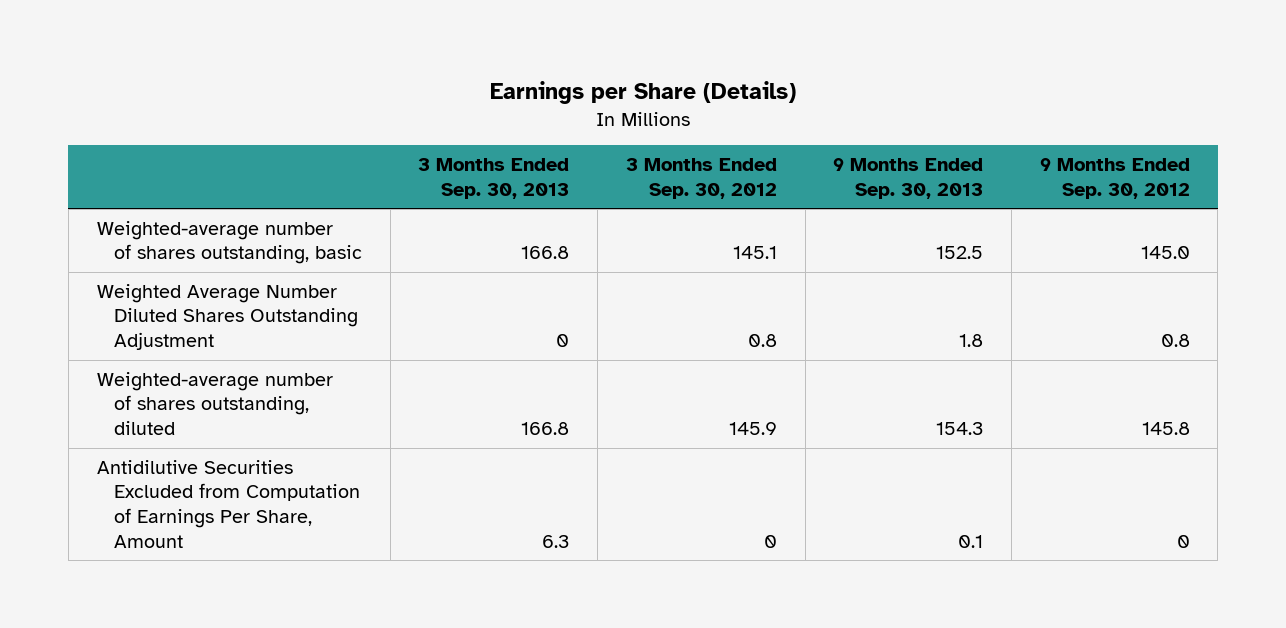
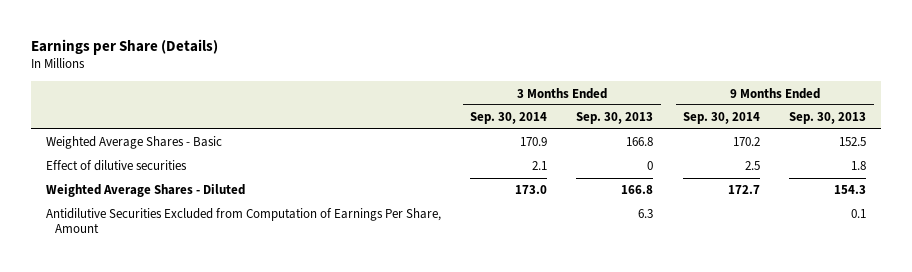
[625,158,777,199] 3 Months Ended Sep. 30, 2012 -> none
[1039,158,1190,199] 9 Months Ended Sep. 30, 2012 -> none
none -> [469,112,547,125] Sep. 30, 2014
none -> [682,112,760,125] Sep. 30, 2014
[96,220,363,265] Weighted-average number of shares outstanding, basic -> [45,136,222,150] Weighted Average Shares - Basic
[96,283,359,351] Weighted Average Number Diluted Shares Outstanding Adjustment -> [45,160,187,172] Effect of dilutive securities
[96,371,333,436] Weighted-average number of shares outstanding, diluted -> [45,184,245,198] Weighted Average Shares - Diluted

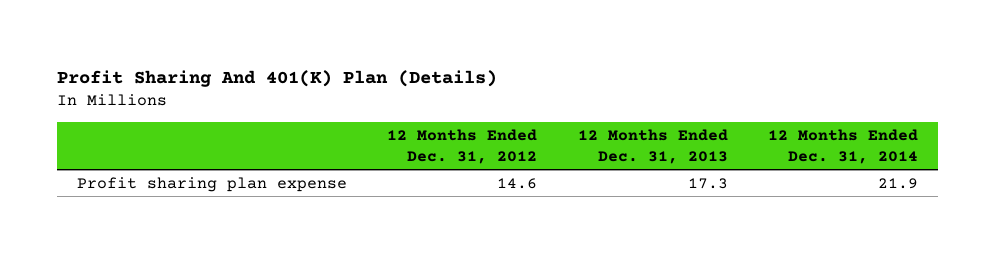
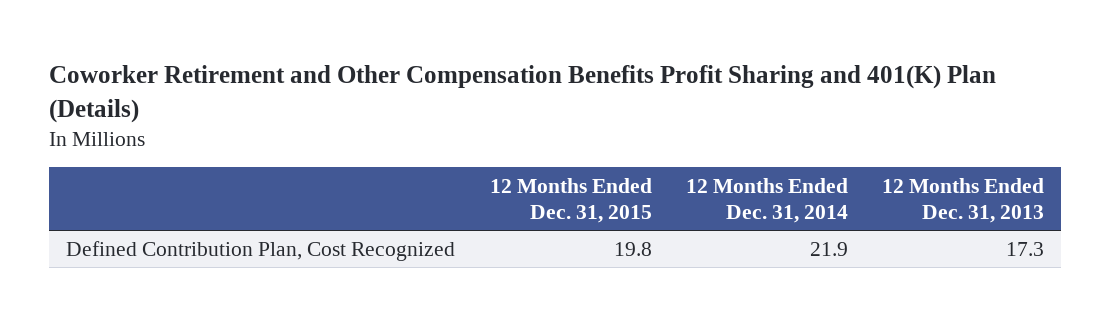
[57,69,498,87] Profit Sharing And 401(K) Plan (Details) -> [49,64,997,123] Coworker Retirement and Other Compensation Benefits Profit Sharing and 401(K) Plan (Details)
[387,128,538,164] 12 Months Ended Dec. 31, 2012 -> none
none -> [489,177,652,224] 12 Months Ended Dec. 31, 2015
[77,176,348,192] Profit sharing plan expense -> [66,241,456,262] Defined Contribution Plan, Cost Recognized

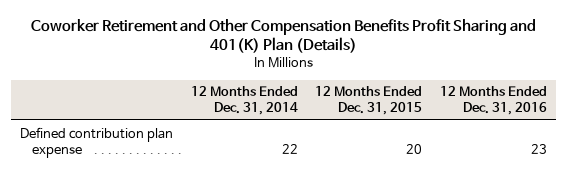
[882,177,1045,224] 12 Months Ended Dec. 31, 2013 -> none
none -> [440,86,548,116] 12 Months Ended Dec. 31, 2016
[66,241,456,262] Defined Contribution Plan, Cost Recognized -> [19,126,173,158] Defined contribution plan expense
[613,242,652,257] 19.8 -> [406,143,423,154] 20
[809,242,848,257] 21.9 -> [281,143,298,154] 22

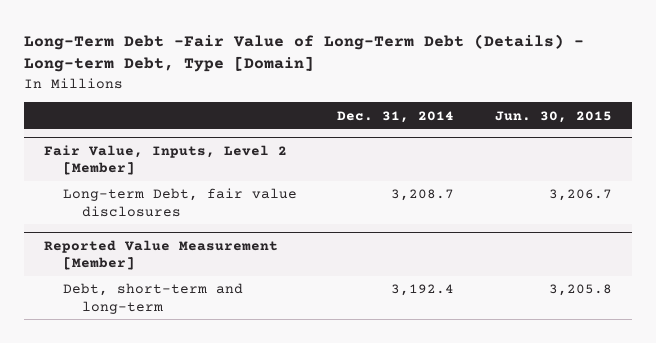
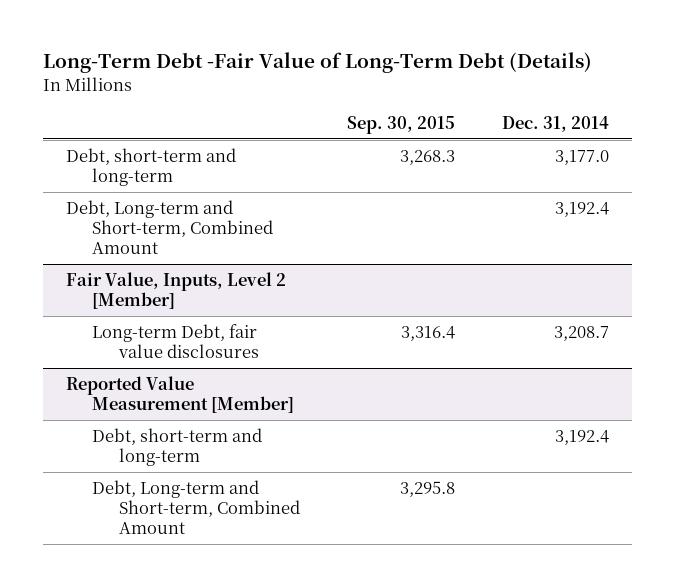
[23,34,584,73] Long-Term Debt -Fair Value of Long-Term Debt (Details) - Long-term Debt, Type [Domain] -> [42,52,592,74] Long-Term Debt -Fair Value of Long-Term Debt (Details)
[494,110,612,123] Jun. 30, 2015 -> none
none -> [346,116,455,135] Sep. 30, 2015
none -> [66,147,237,186] Debt, short-term and long-term
none -> [66,199,274,255] Debt, Long-term and Short-term, Combined Amount
none -> [92,479,300,535] Debt, Long-term and Short-term, Combined Amount

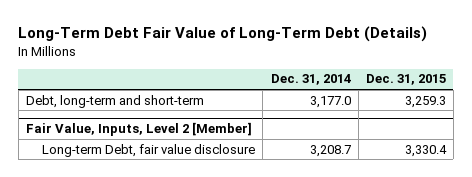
[42,52,592,74] Long-Term Debt -Fair Value of Long-Term Debt (Details) -> [18,26,428,43] Long-Term Debt Fair Value of Long-Term Debt (Details)
[346,116,455,135] Sep. 30, 2015 -> none
none -> [365,74,446,86] Dec. 31, 2015
[66,199,274,255] Debt, Long-term and Short-term, Combined Amount -> none
[66,147,237,186] Debt, short-term and long-term -> [25,94,204,108] Debt, long-term and short-term
[66,375,295,413] Reported Value Measurement [Member] -> none
[92,427,263,466] Debt, short-term and long-term -> none
[92,479,300,535] Debt, Long-term and Short-term, Combined Amount -> none
[92,323,259,358] Long-term Debt, fair value disclosures -> [42,143,256,157] Long-term Debt, fair value disclosure

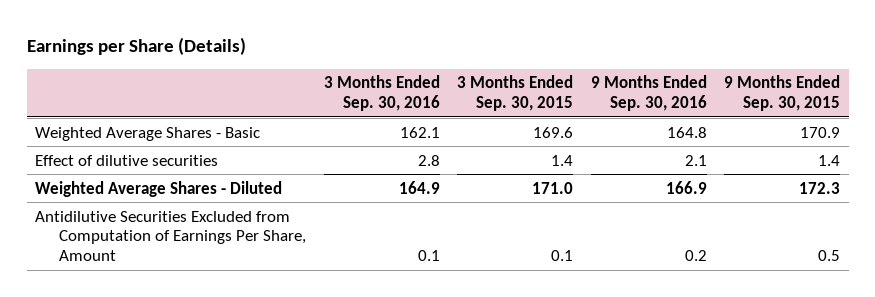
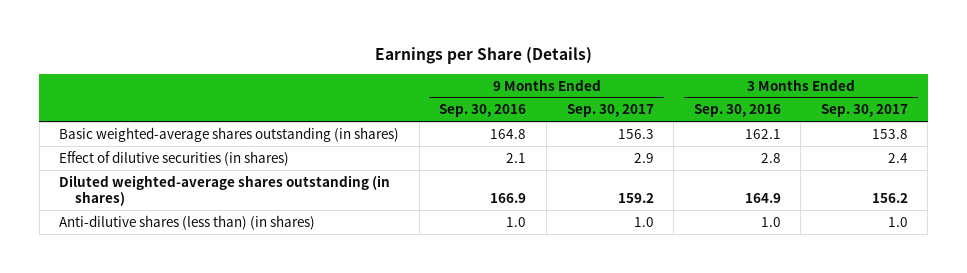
[457,75,574,112] 3 Months Ended Sep. 30, 2015 -> none
[724,75,841,112] 9 Months Ended Sep. 30, 2015 -> none
none -> [566,104,654,118] Sep. 30, 2017
none -> [820,104,908,118] Sep. 30, 2017
[35,210,307,261] Antidilutive Securities Excluded from Computation of Earnings Per Share, Amount -> none
[35,126,261,141] Weighted Average Shares - Basic -> [59,126,400,142] Basic weighted-average shares outstanding (in shares)
[35,154,219,166] Effect of dilutive securities -> [59,150,290,166] Effect of dilutive securities (in shares)
[35,180,283,197] Weighted Average Shares - Diluted -> [59,174,391,206] Diluted weighted-average shares outstanding (in shares)
none -> [59,214,316,230] Anti-dilutive shares (less than) (in shares)

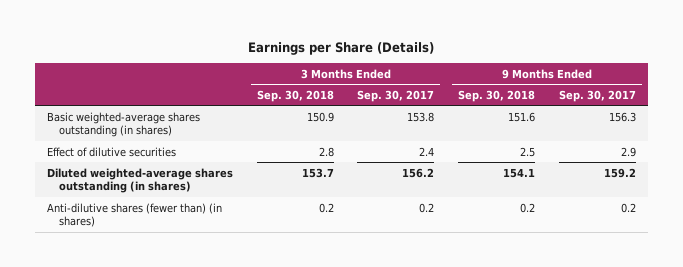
[439,104,527,118] Sep. 30, 2016 -> none
[693,104,781,118] Sep. 30, 2016 -> none
none -> [256,89,334,102] Sep. 30, 2018
none -> [458,89,536,102] Sep. 30, 2018
[59,150,290,166] Effect of dilutive securities (in shares) -> [46,146,176,157] Effect of dilutive securities
[59,214,316,230] Anti-dilutive shares (less than) (in shares) -> [46,202,222,228] Anti-dilutive shares (fewer than) (in shares)
[633,216,654,227] 1.0 -> [620,202,636,213] 0.2
[887,216,908,227] 1.0 -> [419,202,435,213] 0.2

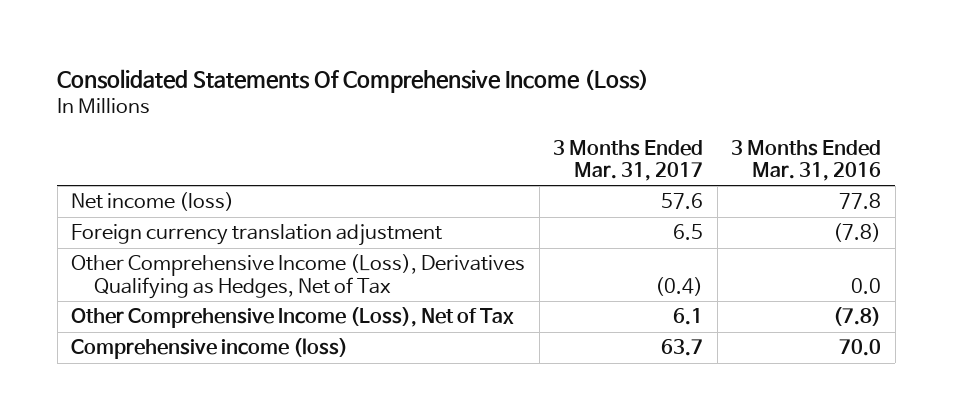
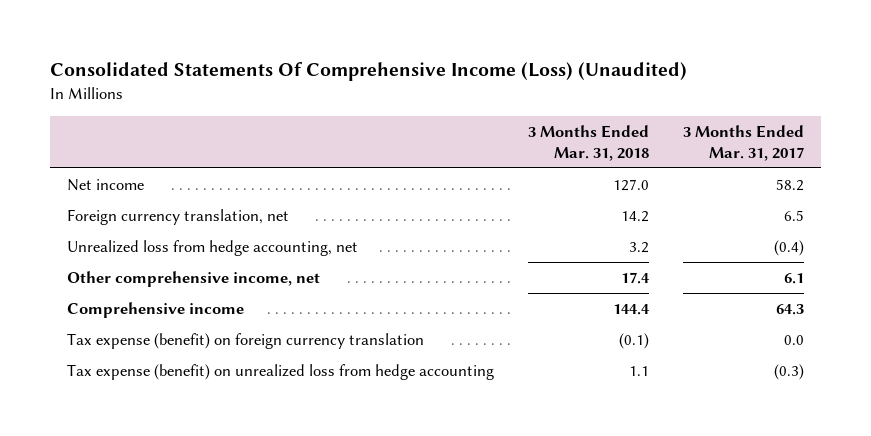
[57,69,650,94] Consolidated Statements Of Comprehensive Income (Loss) -> [50,62,688,82] Consolidated Statements Of Comprehensive Income (Loss) (Unaudited)
[731,139,882,182] 3 Months Ended Mar. 31, 2016 -> none
none -> [527,124,649,161] 3 Months Ended Mar. 31, 2018
[71,192,235,212] Net income (loss) -> [67,178,145,191] Net income
[661,193,704,210] 57.6 -> [775,178,804,191] 58.2
[71,224,443,247] Foreign currency translation adjustment -> [67,208,290,225] Foreign currency translation, net
[71,254,526,299] Other Comprehensive Income (Loss), Derivatives Qualifying as Hedges, Net of Tax -> [67,239,359,256] Unrealized loss from hedge accounting, net
[71,307,515,329] Other Comprehensive Income (Loss), Net of Tax -> [67,270,321,287] Other comprehensive income, net
[71,338,349,360] Comprehensive income (loss) -> [67,301,245,318] Comprehensive income
[661,339,704,357] 63.7 -> [775,303,804,315] 64.3
none -> [67,332,425,349] Tax expense (benefit) on foreign currency translation
none -> [67,363,495,380] Tax expense (benefit) on unrealized loss from hedge accounting

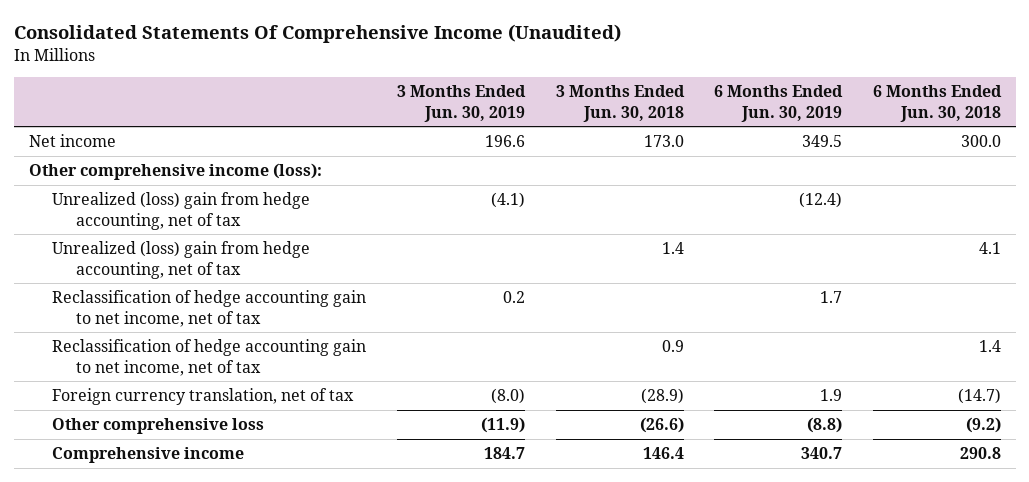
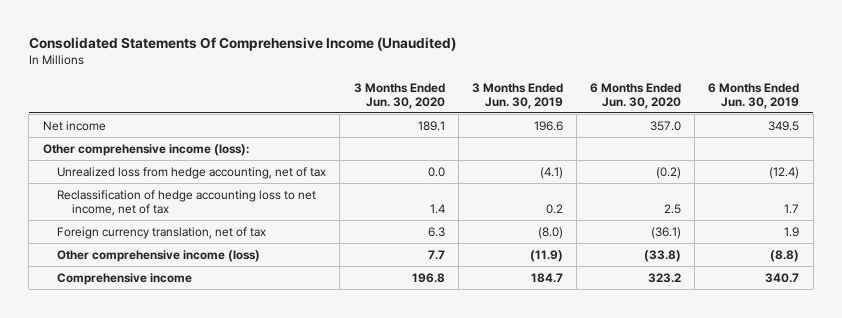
[555,85,685,122] 3 Months Ended Jun. 30, 2018 -> none
[872,85,1002,122] 6 Months Ended Jun. 30, 2018 -> none
none -> [353,82,445,109] 3 Months Ended Jun. 30, 2020
none -> [590,82,682,109] 6 Months Ended Jun. 30, 2020
[52,241,311,279] Unrealized (loss) gain from hedge accounting, net of tax -> none
[52,339,367,376] Reclassification of hedge accounting gain to net income, net of tax -> none
[52,192,311,230] Unrealized (loss) gain from hedge accounting, net of tax -> [57,166,327,179] Unrealized loss from hedge accounting, net of tax
[52,290,367,327] Reclassification of hedge accounting gain to net income, net of tax -> [57,189,317,216] Reclassification of hedge accounting loss to net income, net of tax
[52,418,265,435] Other comprehensive loss -> [57,249,261,262] Other comprehensive income (loss)

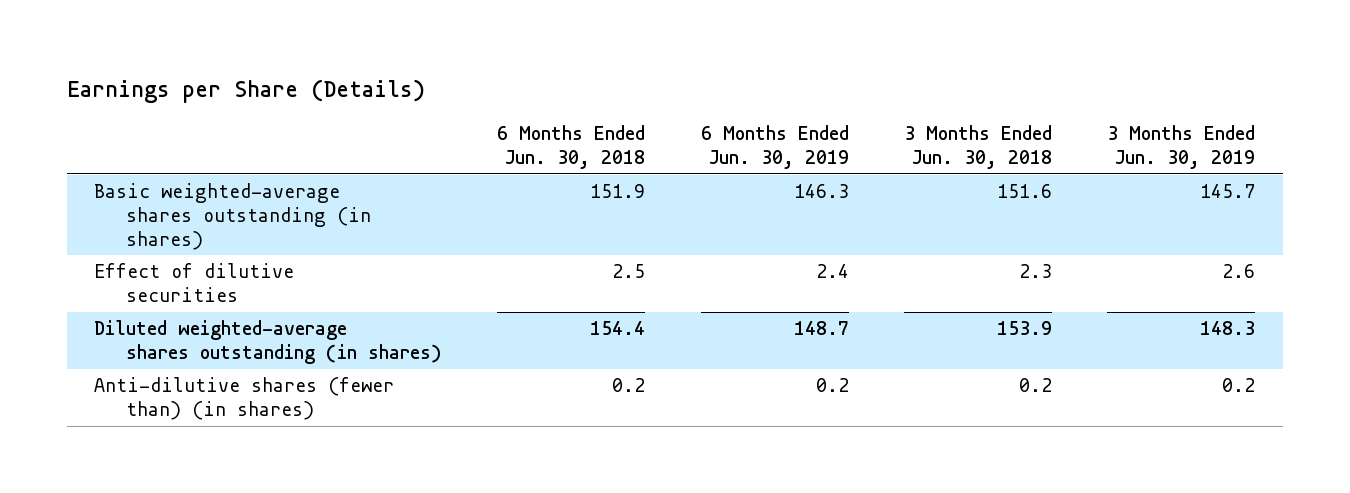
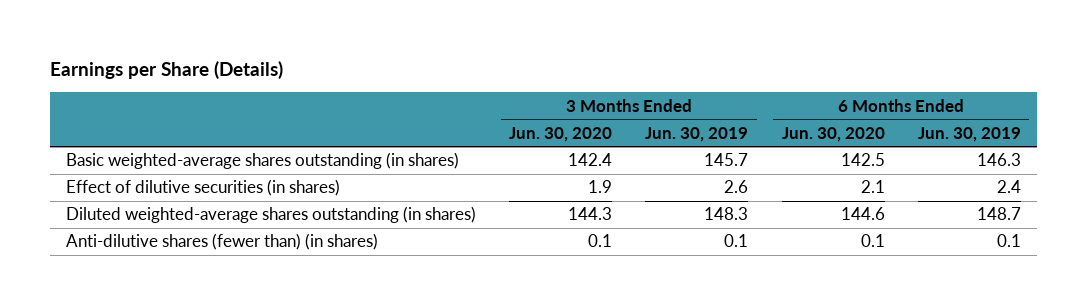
[497,125,646,169] 6 Months Ended Jun. 30, 2018 -> none
[903,125,1052,169] 3 Months Ended Jun. 30, 2018 -> none
none -> [509,126,613,142] Jun. 30, 2020
none -> [781,126,885,142] Jun. 30, 2020
[94,263,295,303] Effect of dilutive securities -> [66,179,341,197] Effect of dilutive securities (in shares)
[815,378,849,393] 0.2 -> [996,234,1021,248] 0.1
[1222,378,1256,393] 0.2 -> [724,234,749,248] 0.1

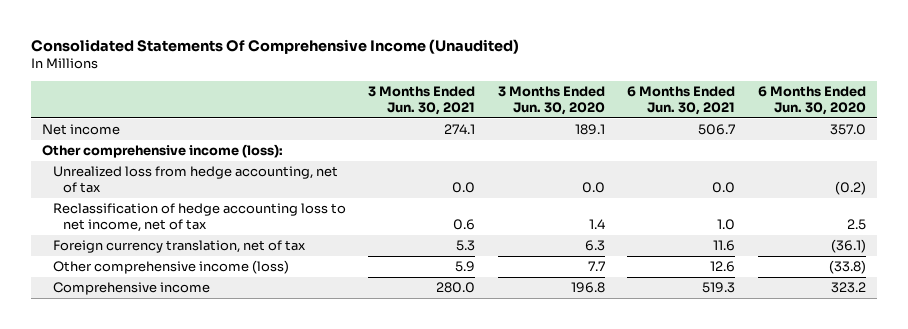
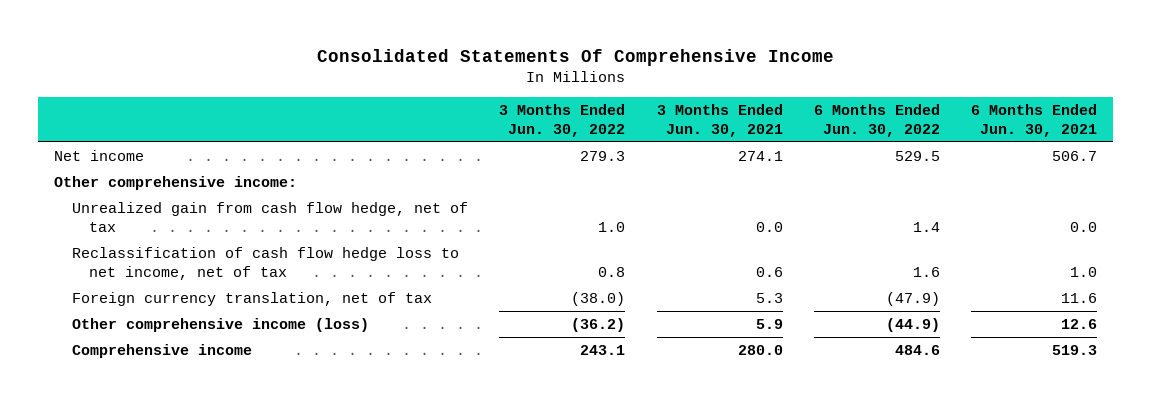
[31,38,520,54] Consolidated Statements Of Comprehensive Income (Unaudited) -> [316,48,834,66] Consolidated Statements Of Comprehensive Income
[497,86,605,115] 3 Months Ended Jun. 30, 2020 -> none
[757,86,866,115] 6 Months Ended Jun. 30, 2020 -> none
none -> [499,104,626,137] 3 Months Ended Jun. 30, 2022
none -> [813,104,940,137] 6 Months Ended Jun. 30, 2022
[42,144,284,159] Other comprehensive income (loss): -> [54,175,298,190] Other comprehensive income:
[52,166,338,193] Unrealized loss from hedge accounting, net of tax -> [71,201,468,232] Unrealized gain from cash flow hedge, net of tax
[52,203,346,232] Reclassification of hedge accounting loss to net income, net of tax -> [71,246,459,280] Reclassification of cash flow hedge loss to net income, net of tax

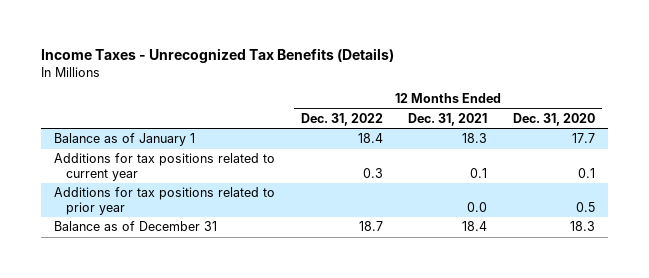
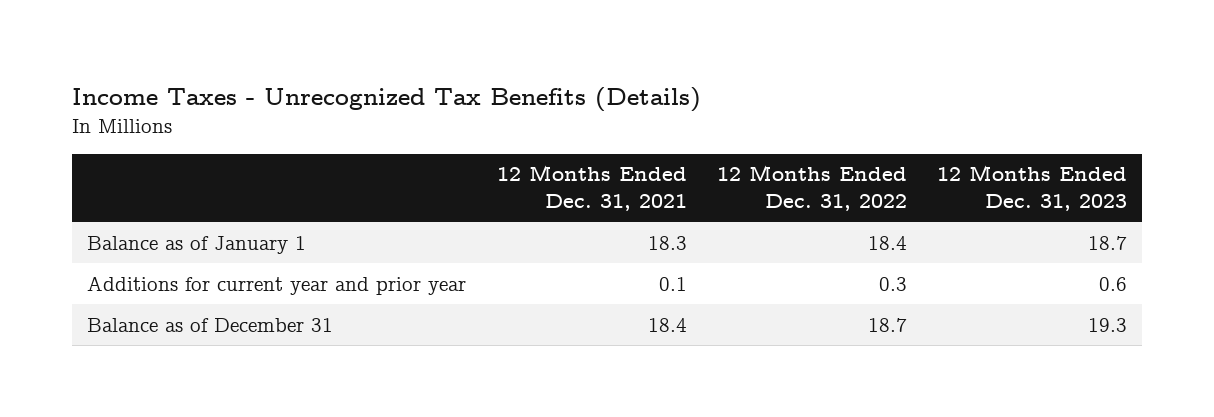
[513,112,596,126] Dec. 31, 2020 -> none
none -> [937,165,1128,211] 12 Months Ended Dec. 31, 2023
[53,187,275,215] Additions for tax positions related to prior year -> none
[53,153,275,181] Additions for tax positions related to current year -> [87,275,467,295] Additions for current year and prior year

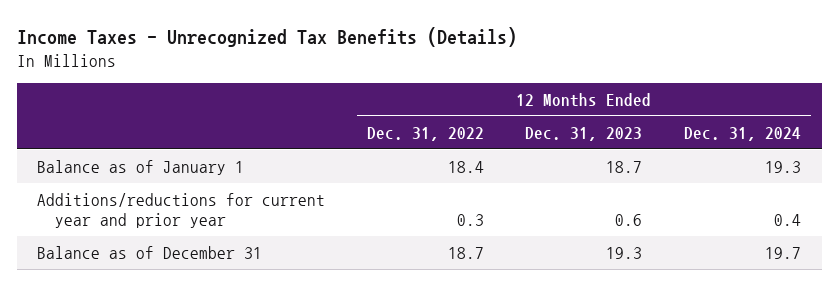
[496,165,687,211] 12 Months Ended Dec. 31, 2021 -> none
none -> [684,126,802,141] Dec. 31, 2024
[87,275,467,295] Additions for current year and prior year -> [37,192,326,228] Additions/reductions for current year and prior year

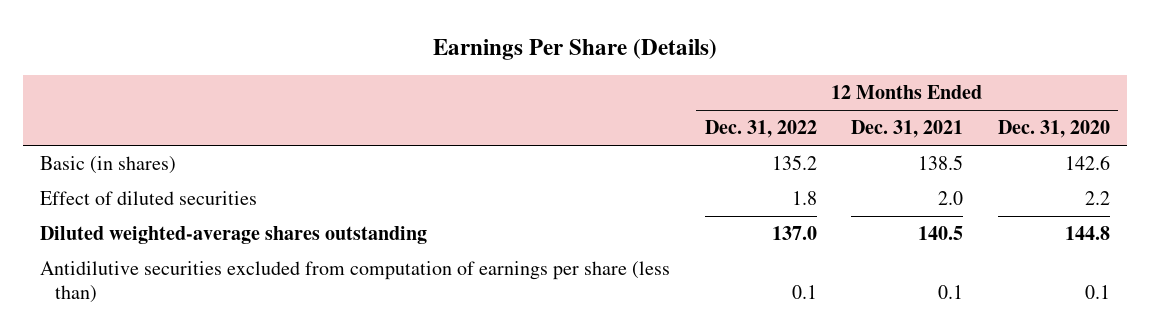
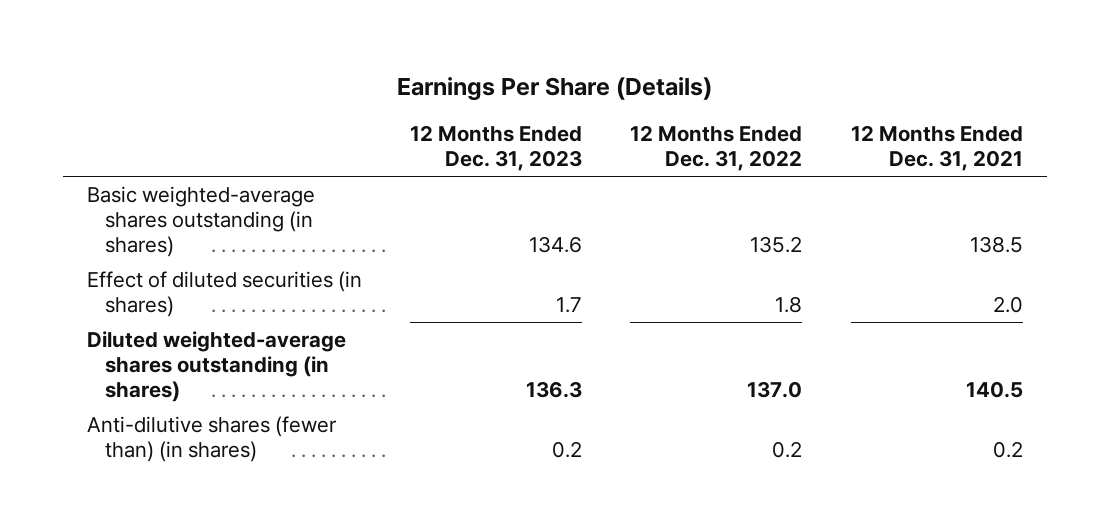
[997,120,1110,139] Dec. 31, 2020 -> none
none -> [410,125,583,172] 12 Months Ended Dec. 31, 2023
[40,261,671,303] Antidilutive securities excluded from computation of earnings per share (less than) -> none
[40,156,177,175] Basic (in shares) -> [86,185,315,257] Basic weighted-average shares outstanding (in shares)
[40,191,258,206] Effect of diluted securities -> [86,270,362,317] Effect of diluted securities (in shares)
[40,226,428,245] Diluted weighted-average shares outstanding -> [86,330,346,402] Diluted weighted-average shares outstanding (in shares)
none -> [86,415,337,462] Anti-dilutive shares (fewer than) (in shares)

